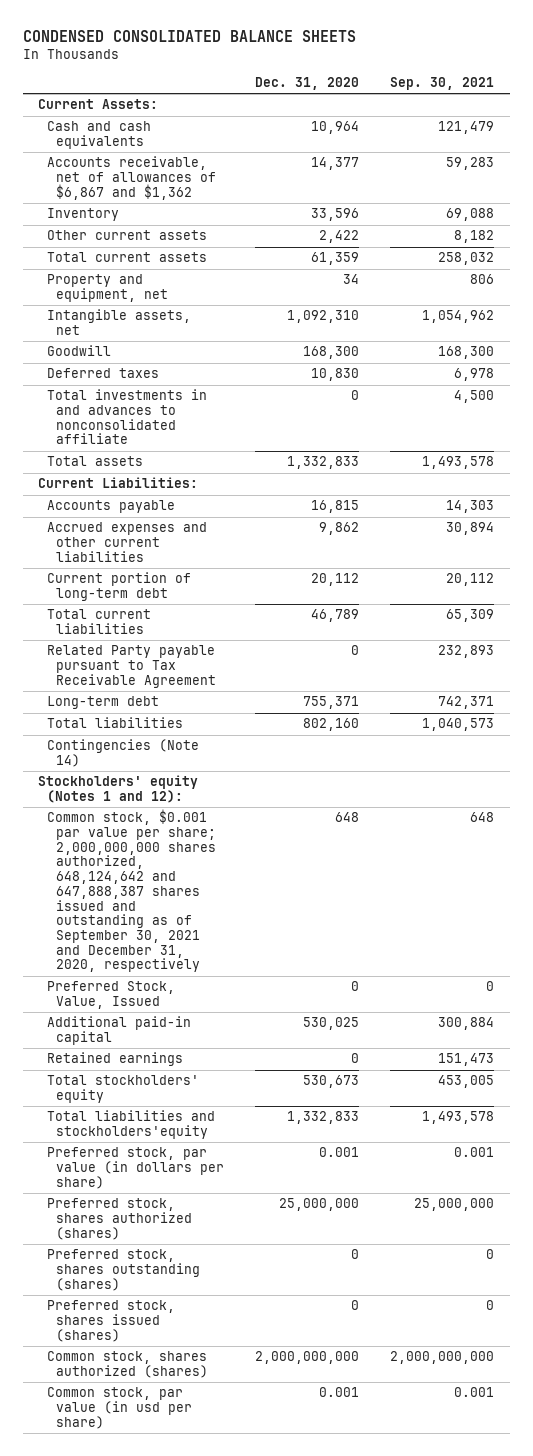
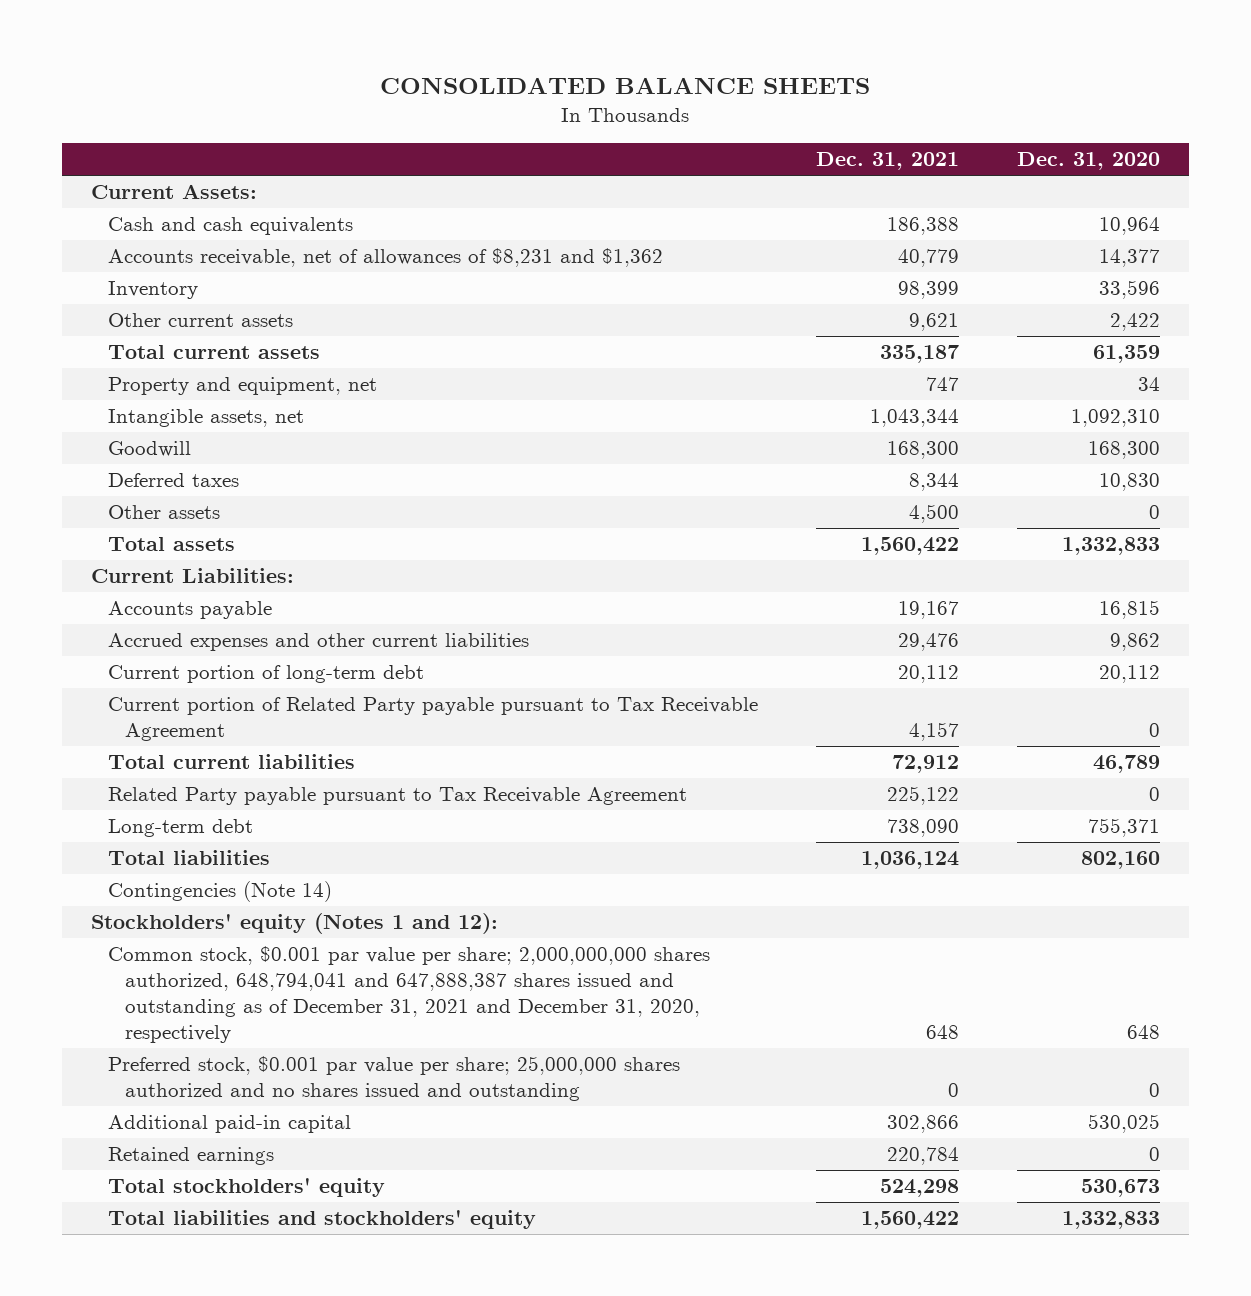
[22,30,356,43] CONDENSED CONSOLIDATED BALANCE SHEETS -> [380,77,871,95] CONSOLIDATED BALANCE SHEETS
[390,77,495,91] Sep. 30, 2021 -> none
none -> [815,152,959,171] Dec. 31, 2021
[47,156,217,200] Accounts receivable, net of allowances of $6,867 and $1,362 -> [107,248,663,268] Accounts receivable, net of allowances of $8,231 and $1,362
[47,389,208,445] Total investments in and advances to nonconsolidated affiliate -> none
none -> [107,505,220,520] Other assets
none -> [107,697,758,742] Current portion of Related Party payable pursuant to Tax Receivable Agreement
[47,809,217,973] Common stock, $0.001 par value per share; 2,000,000,000 shares authorized, 648,124,642 and 647,888,387 shares issued and outstanding as of September 30, 2021 and December 31, 2020, respectively -> [107,946,710,1044] Common stock, $0.001 par value per share; 2,000,000,000 shares authorized, 648,794,041 and 647,888,387 shares issued and outstanding as of December 31, 2021 and December 31, 2020, respectively
[47,981,176,1010] Preferred Stock, Value, Issued -> [107,1056,680,1102] Preferred stock, $0.001 par value per share; 25,000,000 shares authorized and no shares issued and outstanding
[47,1147,225,1189] Preferred stock, par value (in dollars per share) -> none
[47,1198,193,1240] Preferred stock, shares authorized (shares) -> none
[47,1249,201,1291] Preferred stock, shares outstanding (shares) -> none
[47,1300,176,1342] Preferred stock, shares issued (shares) -> none
[47,1351,209,1379] Common stock, shares authorized (shares) -> none
[47,1387,193,1429] Common stock, par value (in usd per share) -> none
[47,1110,216,1140] Total liabilities and stockholders'equity -> [107,1210,536,1230] Total liabilities and stockholders' equity

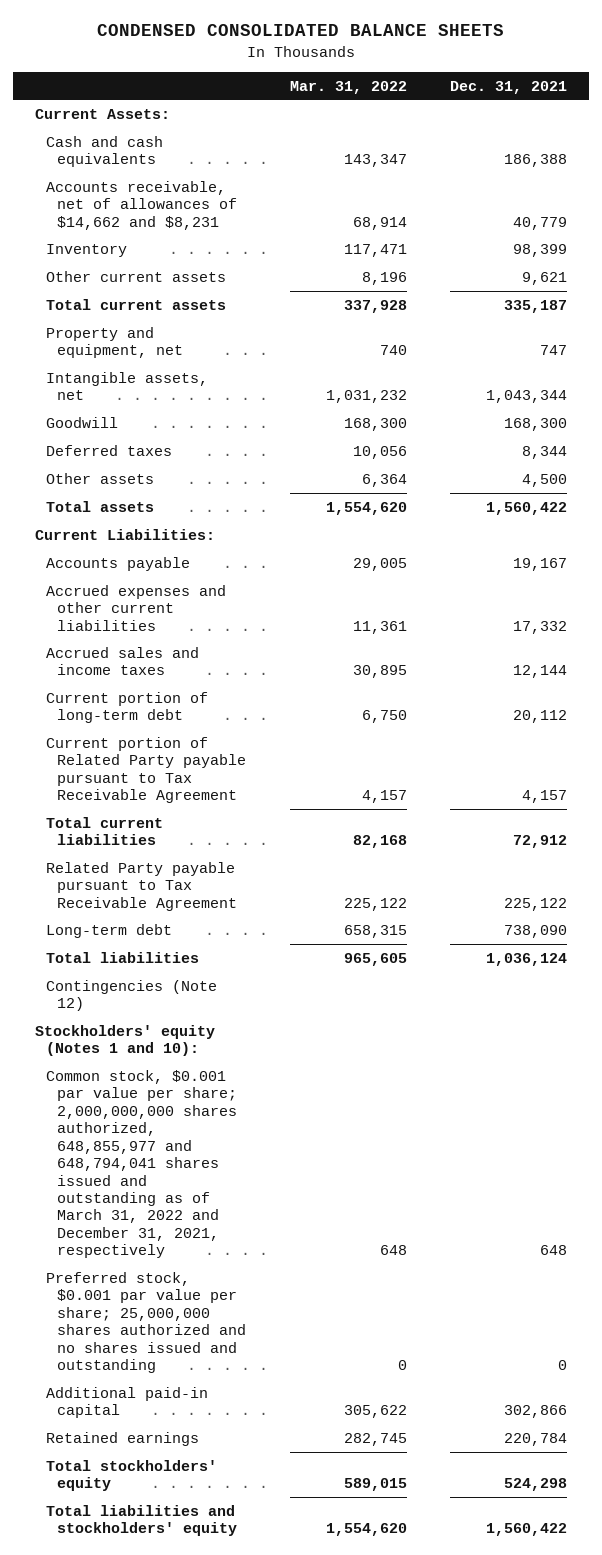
[380,77,871,95] CONSOLIDATED BALANCE SHEETS -> [96,24,504,37] CONDENSED CONSOLIDATED BALANCE SHEETS
[1016,152,1160,171] Dec. 31, 2020 -> none
none -> [289,80,407,94] Mar. 31, 2022
[107,248,663,268] Accounts receivable, net of allowances of $8,231 and $1,362 -> [46,180,238,230] Accounts receivable, net of allowances of $14,662 and $8,231
[897,633,959,652] 29,476 -> [513,620,568,634] 17,332
none -> [46,646,200,676] Accrued sales and income taxes
[107,881,332,903] Contingencies (Note 14) -> [46,979,218,1012] Contingencies (Note 12)
[90,913,498,935] Stockholders' equity (Notes 1 and 12): -> [34,1024,215,1057] Stockholders' equity (Notes 1 and 10):
[107,946,710,1044] Common stock, $0.001 par value per share; 2,000,000,000 shares authorized, 648,794,041 and 647,888,387 shares issued and outstanding as of December 31, 2021 and December 31, 2020, respectively -> [46,1069,238,1259] Common stock, $0.001 par value per share; 2,000,000,000 shares authorized, 648,855,977 and 648,794,041 shares issued and outstanding as of March 31, 2022 and December 31, 2021, respectively

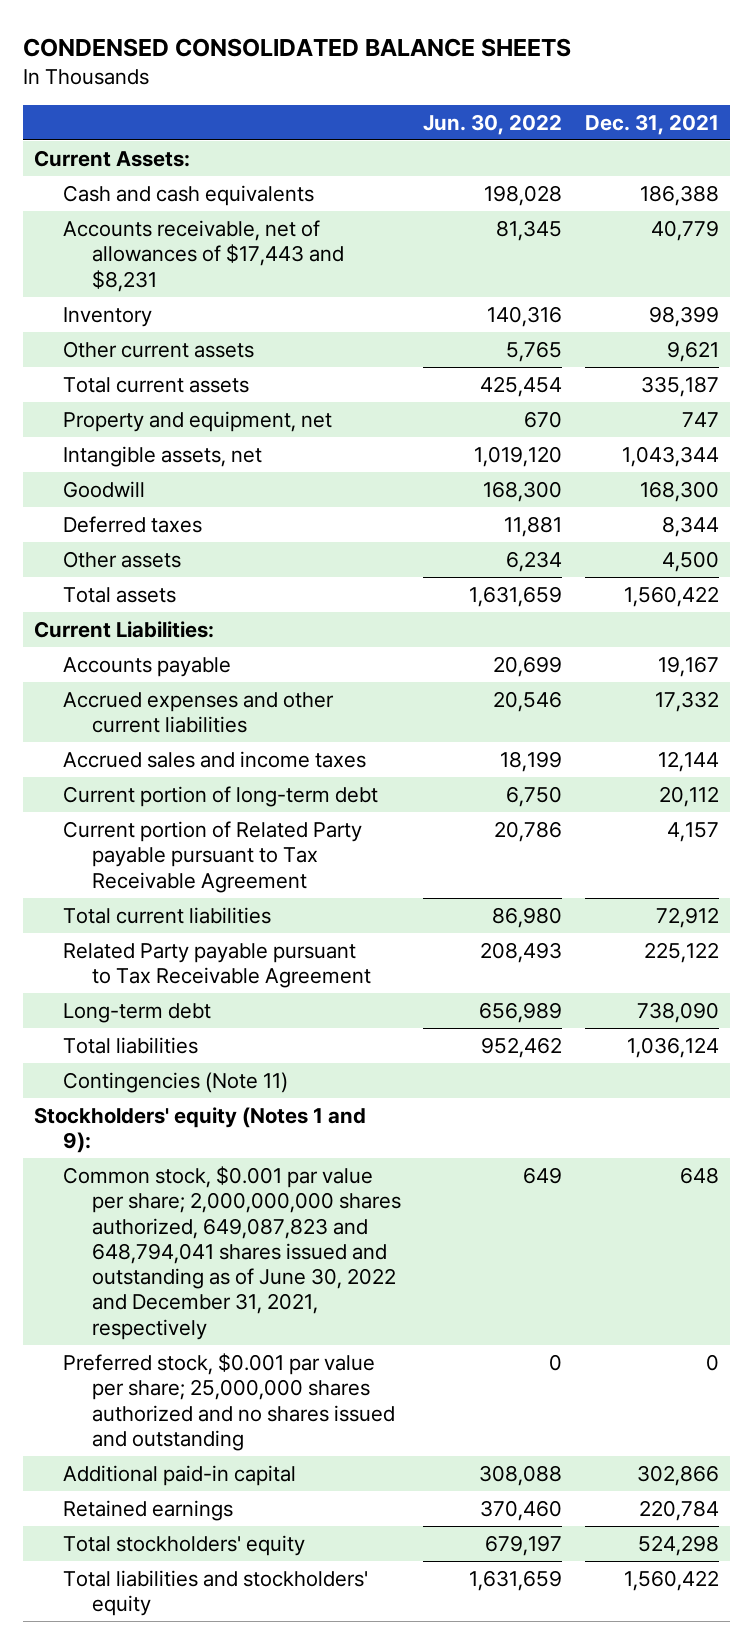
[289,80,407,94] Mar. 31, 2022 -> none
none -> [423,113,563,135] Jun. 30, 2022
[46,180,238,230] Accounts receivable, net of allowances of $14,662 and $8,231 -> [62,219,344,292] Accounts receivable, net of allowances of $17,443 and $8,231
[46,979,218,1012] Contingencies (Note 12) -> [62,1071,288,1093] Contingencies (Note 11)
[34,1024,215,1057] Stockholders' equity (Notes 1 and 10): -> [34,1106,367,1154] Stockholders' equity (Notes 1 and 9):
[46,1069,238,1259] Common stock, $0.001 par value per share; 2,000,000,000 shares authorized, 648,855,977 and 648,794,041 shares issued and outstanding as of March 31, 2022 and December 31, 2021, respectively -> [62,1165,401,1340] Common stock, $0.001 par value per share; 2,000,000,000 shares authorized, 649,087,823 and 648,794,041 shares issued and outstanding as of June 30, 2022 and December 31, 2021, respectively

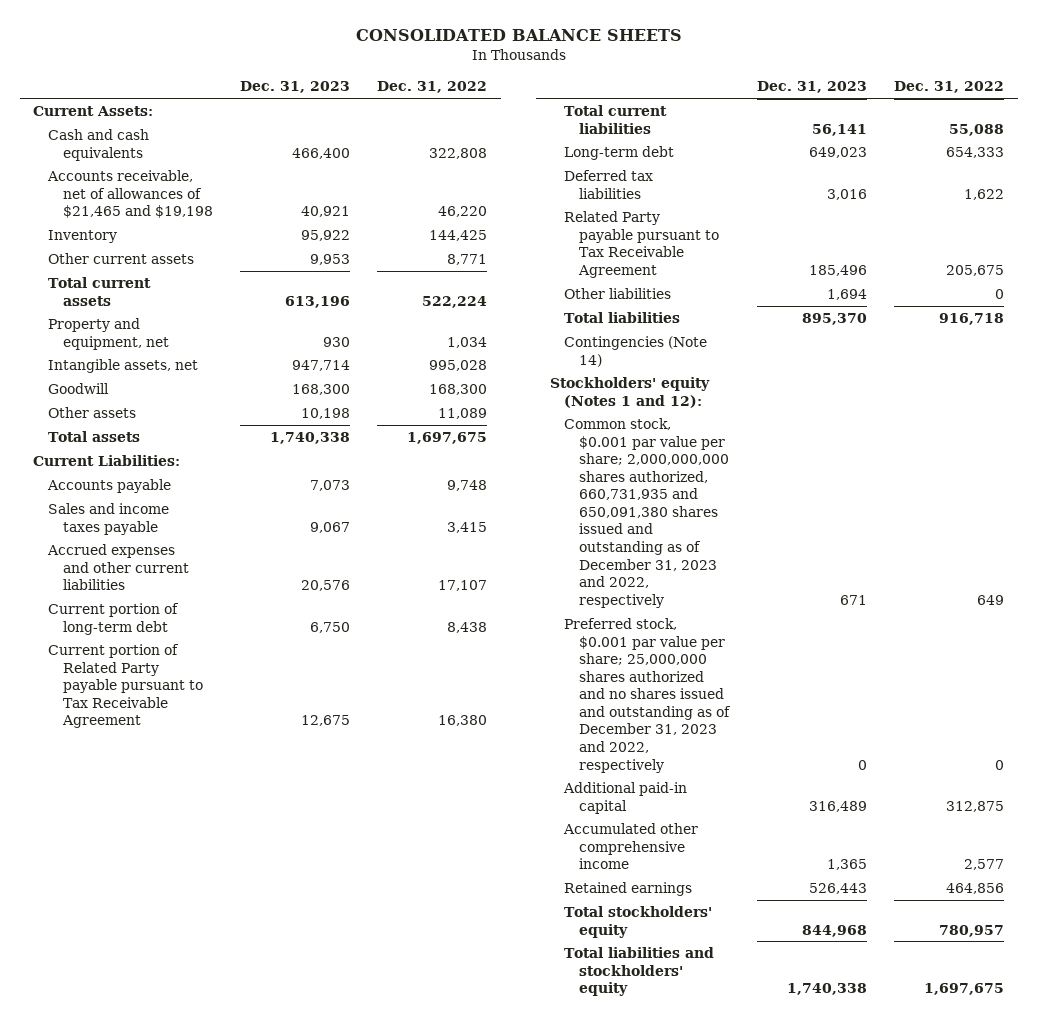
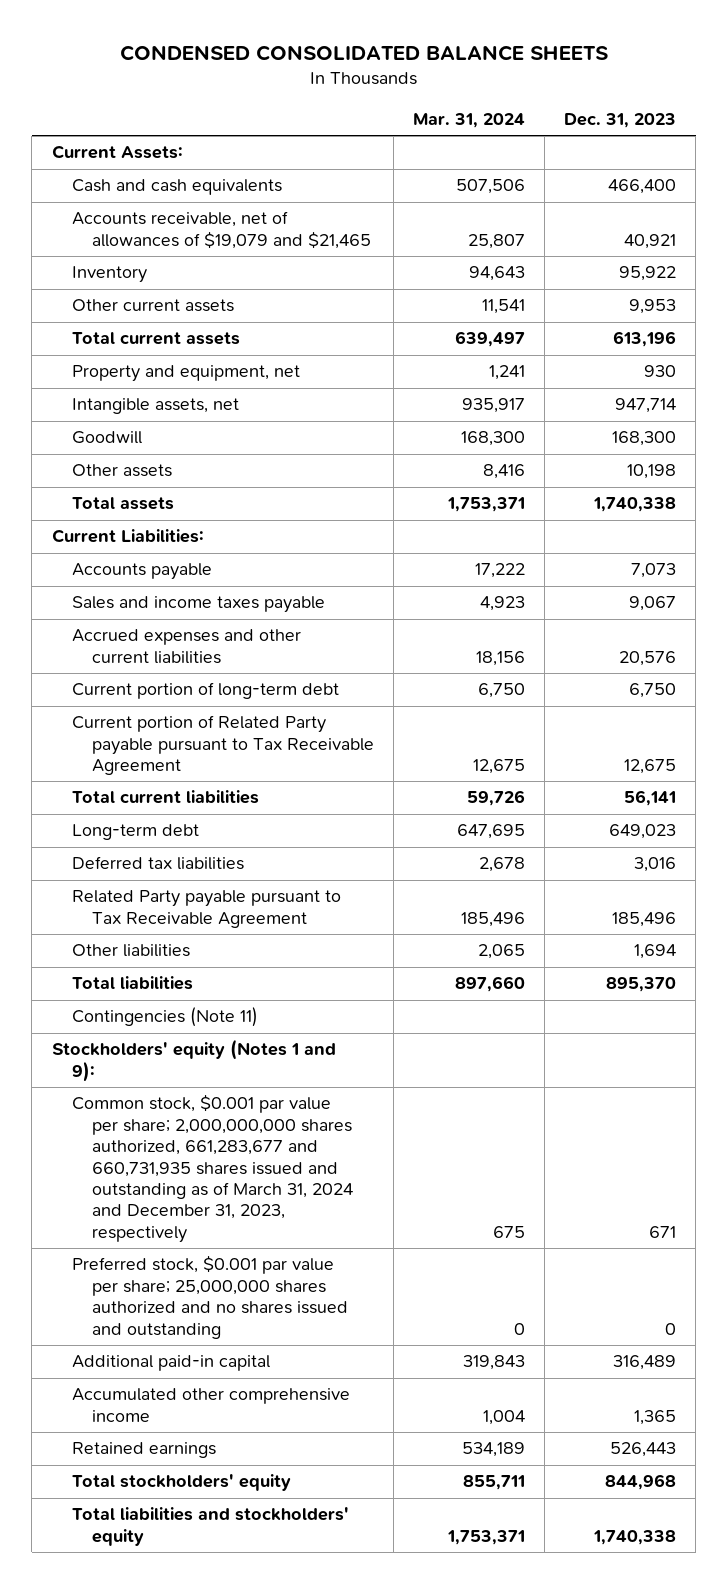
[355,29,682,42] CONSOLIDATED BALANCE SHEETS -> [119,45,608,62] CONDENSED CONSOLIDATED BALANCE SHEETS
[377,81,488,94] Dec. 31, 2022 -> none
none -> [412,112,525,128] Mar. 31, 2024
[46,170,213,219] Accounts receivable, net of allowances of $21,465 and $19,198 -> [71,211,371,249] Accounts receivable, net of allowances of $19,079 and $21,465
[564,336,708,367] Contingencies (Note 14) -> [71,1007,258,1028] Contingencies (Note 11)
[549,377,710,408] Stockholders' equity (Notes 1 and 12): -> [51,1039,336,1082] Stockholders' equity (Notes 1 and 9):
[564,418,730,608] Common stock, $0.001 par value per share; 2,000,000,000 shares authorized, 660,731,935 and 650,091,380 shares issued and outstanding as of December 31, 2023 and 2022, respectively -> [71,1094,353,1243] Common stock, $0.001 par value per share; 2,000,000,000 shares authorized, 661,283,677 and 660,731,935 shares issued and outstanding as of March 31, 2024 and December 31, 2023, respectively
[564,618,732,773] Preferred stock, $0.001 par value per share; 25,000,000 shares authorized and no shares issued and outstanding as of December 31, 2023 and 2022, respectively -> [71,1255,348,1339] Preferred stock, $0.001 par value per share; 25,000,000 shares authorized and no shares issued and outstanding

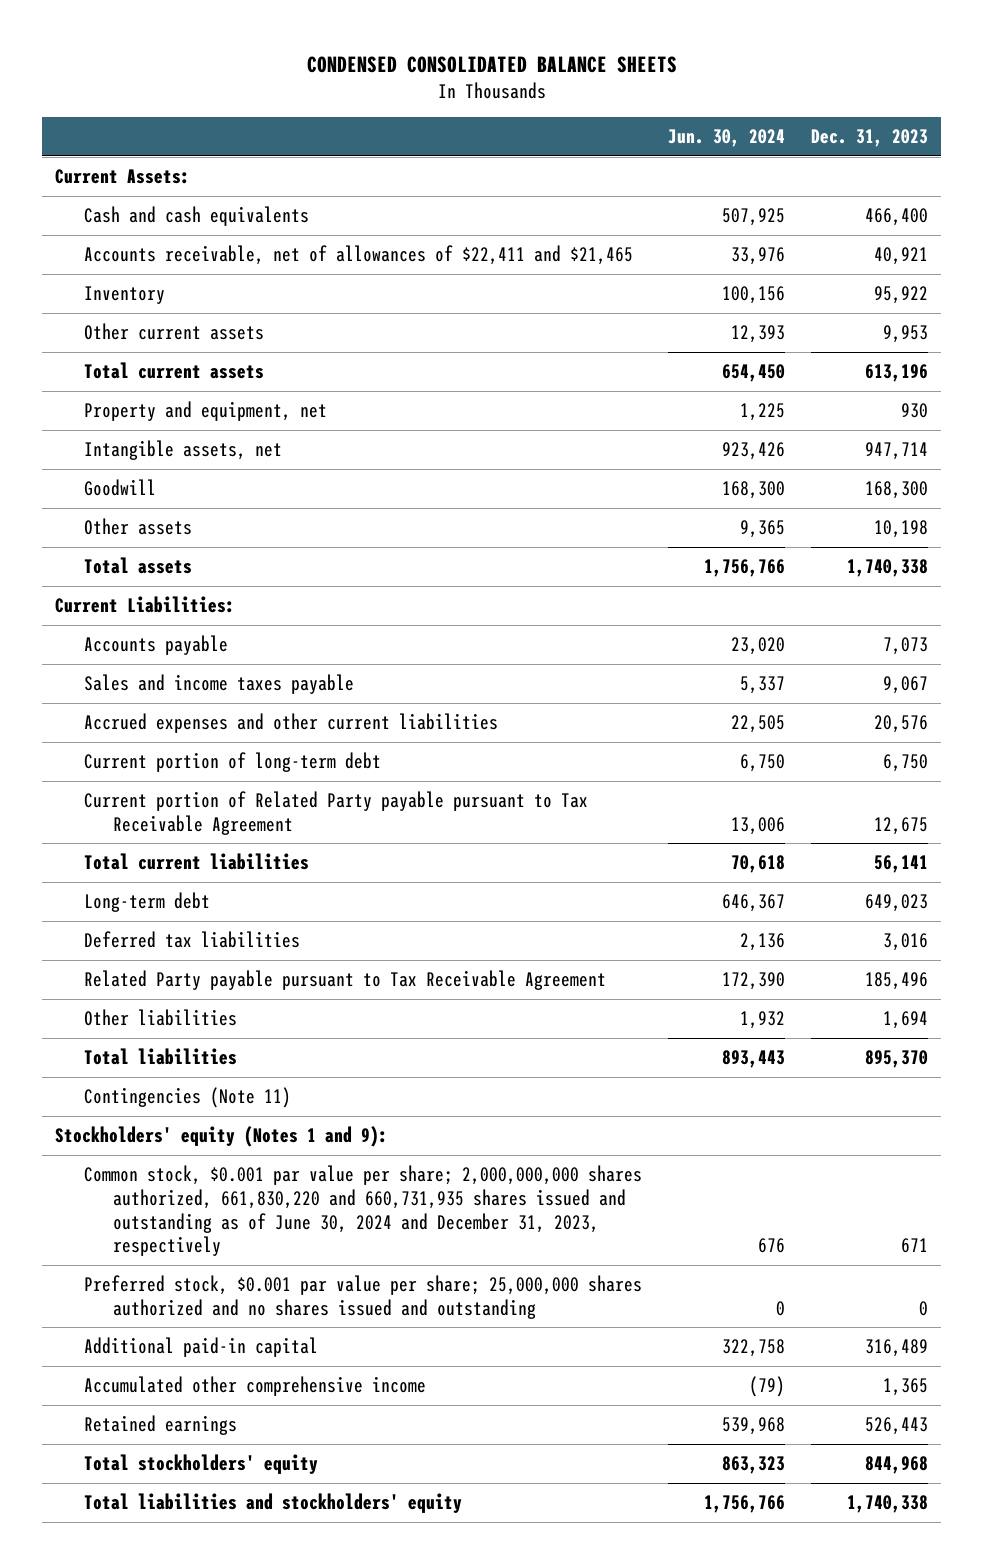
[412,112,525,128] Mar. 31, 2024 -> none
none -> [668,129,786,148] Jun. 30, 2024
[71,211,371,249] Accounts receivable, net of allowances of $19,079 and $21,465 -> [83,245,633,266] Accounts receivable, net of allowances of $22,411 and $21,465
[71,1094,353,1243] Common stock, $0.001 par value per share; 2,000,000,000 shares authorized, 661,283,677 and 660,731,935 shares issued and outstanding as of March 31, 2024 and December 31, 2023, respectively -> [83,1165,642,1257] Common stock, $0.001 par value per share; 2,000,000,000 shares authorized, 661,830,220 and 660,731,935 shares issued and outstanding as of June 30, 2024 and December 31, 2023, respectively

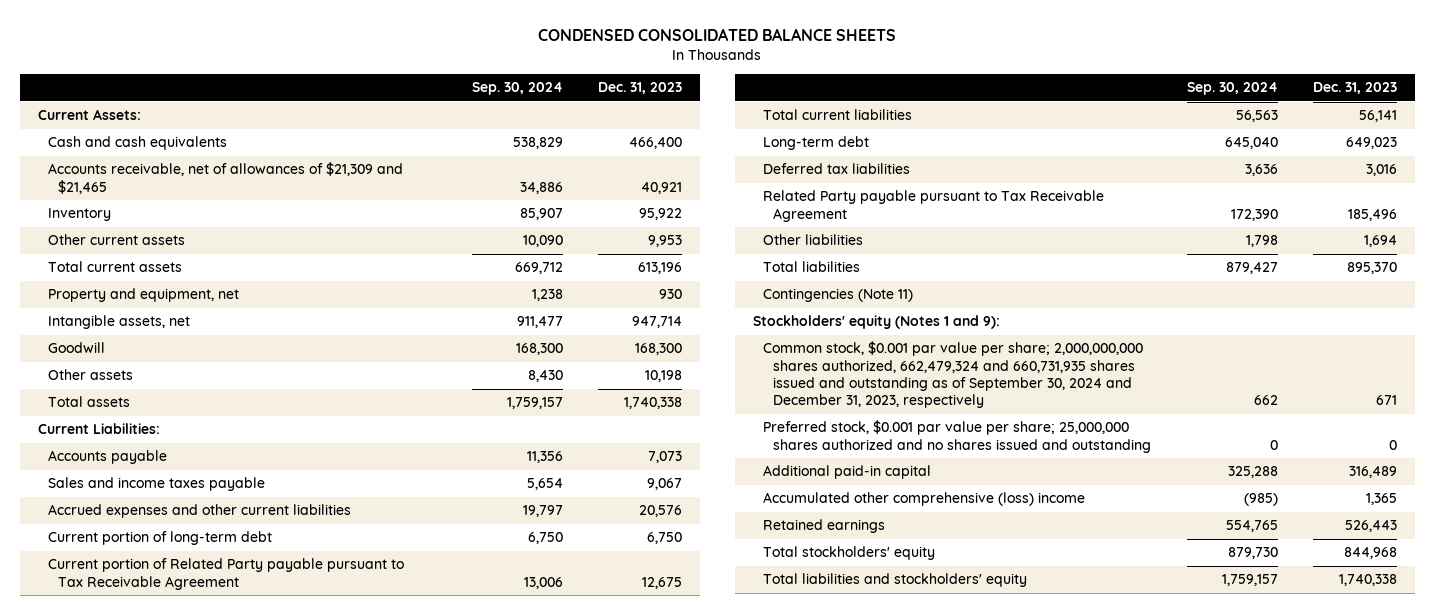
[668,129,786,148] Jun. 30, 2024 -> none
none -> [471,82,563,96] Sep. 30, 2024
[83,245,633,266] Accounts receivable, net of allowances of $22,411 and $21,465 -> [47,162,403,194] Accounts receivable, net of allowances of $21,309 and $21,465
[83,1165,642,1257] Common stock, $0.001 par value per share; 2,000,000,000 shares authorized, 661,830,220 and 660,731,935 shares issued and outstanding as of June 30, 2024 and December 31, 2023, respectively -> [762,341,1143,409] Common stock, $0.001 par value per share; 2,000,000,000 shares authorized, 662,479,324 and 660,731,935 shares issued and outstanding as of September 30, 2024 and December 31, 2023, respectively
[83,1376,426,1397] Accumulated other comprehensive income -> [762,492,1085,507] Accumulated other comprehensive (loss) income

